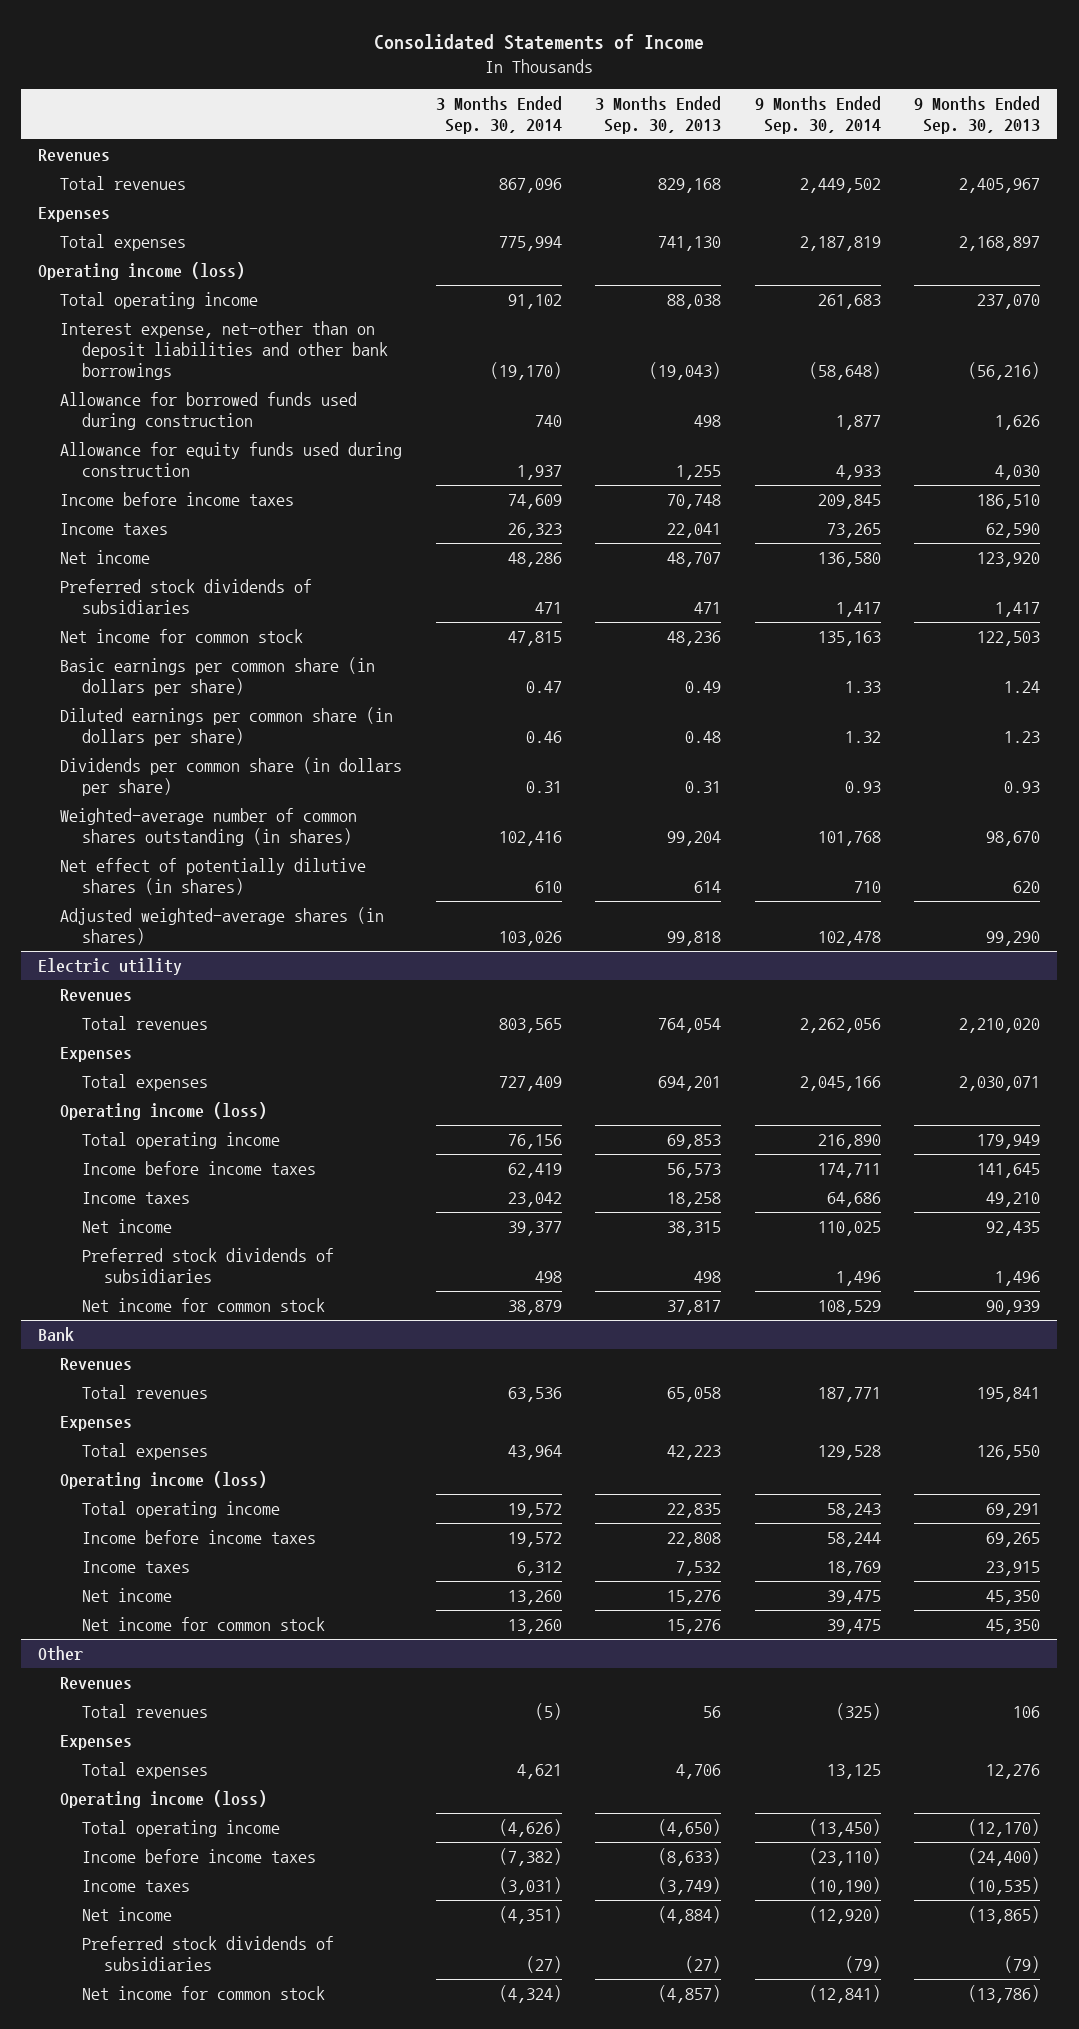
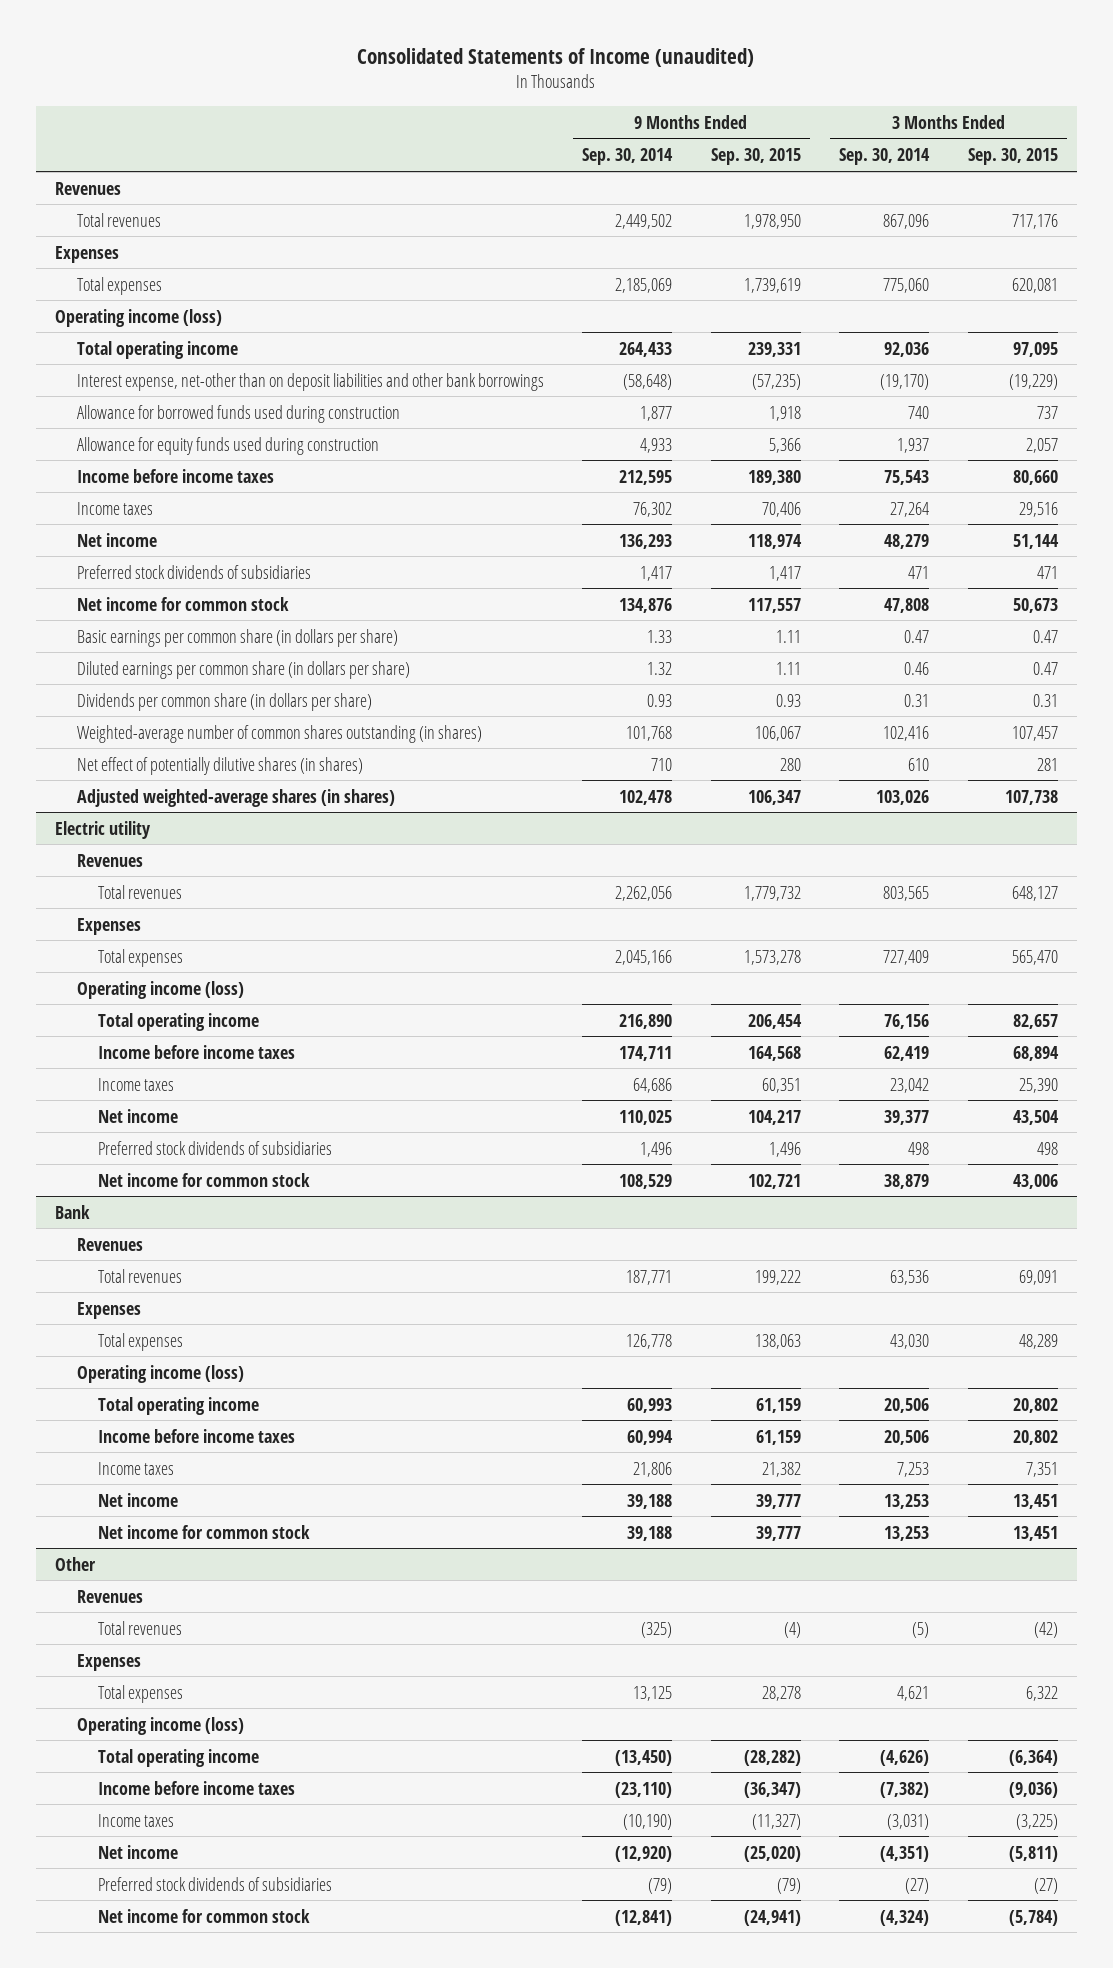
[374,34,705,51] Consolidated Statements of Income -> [357,47,755,67] Consolidated Statements of Income (unaudited)
[595,96,722,134] 3 Months Ended Sep. 30, 2013 -> none
[914,96,1041,134] 9 Months Ended Sep. 30, 2013 -> none
none -> [710,148,801,166] Sep. 30, 2015
none -> [967,148,1058,166] Sep. 30, 2015
[498,236,562,252] 775,994 -> [883,277,930,293] 775,060
[799,236,881,252] 2,187,819 -> [615,277,673,293] 2,185,069
[507,294,562,310] 91,102 -> [884,341,930,357] 92,036
[817,294,881,310] 261,683 -> [619,341,673,357] 264,433
[507,494,562,510] 74,609 -> [884,469,930,485] 75,543
[817,494,881,510] 209,845 -> [619,469,673,485] 212,595
[507,523,562,539] 26,323 -> [890,501,930,517] 27,264
[826,523,881,539] 73,265 -> [633,501,673,517] 76,302
[507,552,562,568] 48,286 -> [884,533,930,549] 48,279
[817,552,881,568] 136,580 -> [619,533,673,549] 136,293
[507,631,562,647] 47,815 -> [884,597,930,613] 47,808
[817,631,881,647] 135,163 -> [619,597,673,613] 134,876
[507,1445,562,1461] 43,964 -> [890,1333,930,1349] 43,030
[817,1445,881,1461] 129,528 -> [626,1333,673,1349] 126,778
[507,1503,562,1519] 19,572 -> [884,1397,930,1413] 20,506
[826,1503,881,1519] 58,243 -> [627,1397,673,1413] 60,993
[507,1532,562,1548] 19,572 -> [884,1429,930,1445] 20,506
[826,1532,881,1548] 58,244 -> [627,1429,674,1445] 60,994
[516,1561,562,1577] 6,312 -> [897,1461,930,1477] 7,253
[826,1561,881,1577] 18,769 -> [633,1461,673,1477] 21,806
[507,1590,562,1606] 13,260 -> [884,1493,930,1509] 13,253
[826,1590,881,1606] 39,475 -> [627,1493,673,1509] 39,188
[507,1619,562,1635] 13,260 -> [884,1525,930,1541] 13,253
[826,1619,881,1635] 39,475 -> [627,1525,673,1541] 39,188

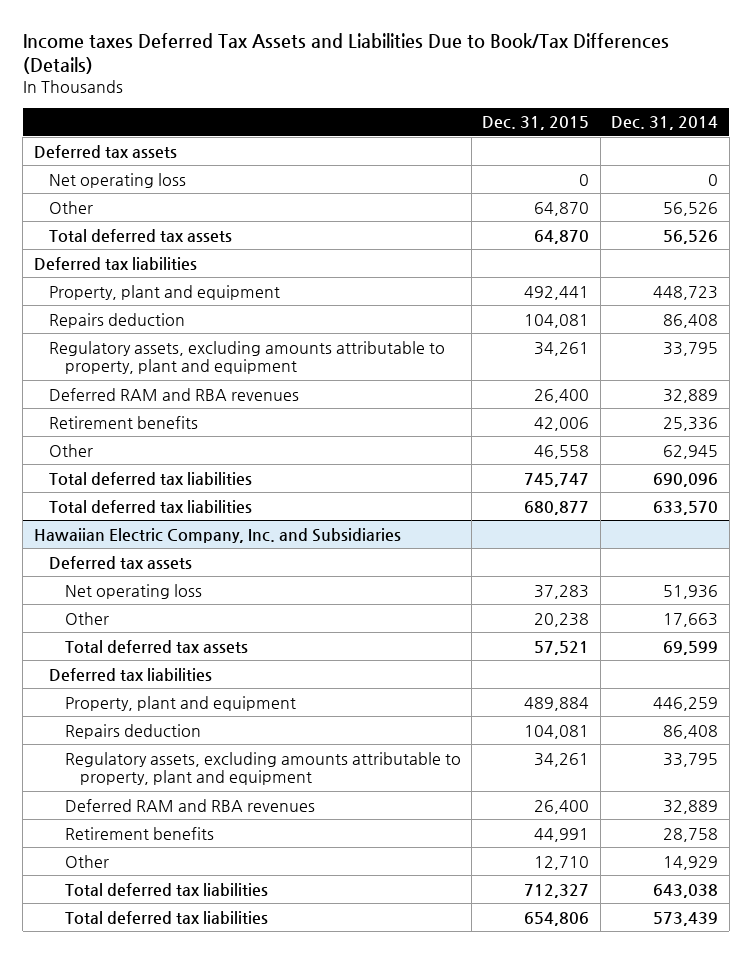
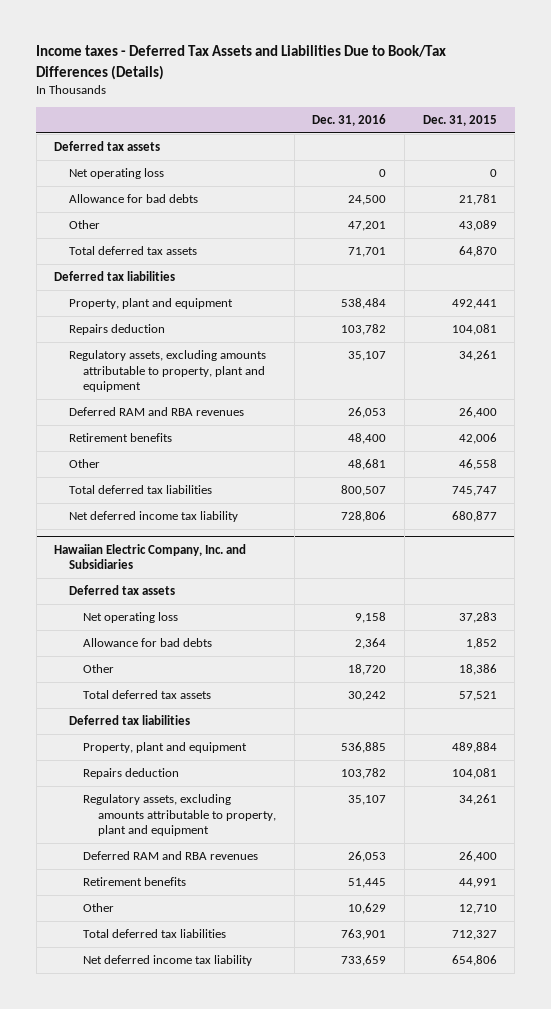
[22,33,669,75] Income taxes Deferred Tax Assets and Liabilities Due to Book/Tax Differences (Details) -> [36,45,447,80] Income taxes - Deferred Tax Assets and Liabilities Due to Book/Tax Differences (Details)
[611,116,719,131] Dec. 31, 2014 -> none
none -> [312,114,387,127] Dec. 31, 2016
none -> [68,194,198,204] Allowance for bad debts
[534,201,590,216] 64,870 -> [458,220,497,232] 43,089
[49,499,253,513] Total deferred tax liabilities -> [68,511,238,523] Net deferred income tax liability
none -> [83,638,213,648] Allowance for bad debts
[534,612,590,627] 20,238 -> [458,664,497,676] 18,386
[64,910,268,924] Total deferred tax liabilities -> [83,955,253,967] Net deferred income tax liability

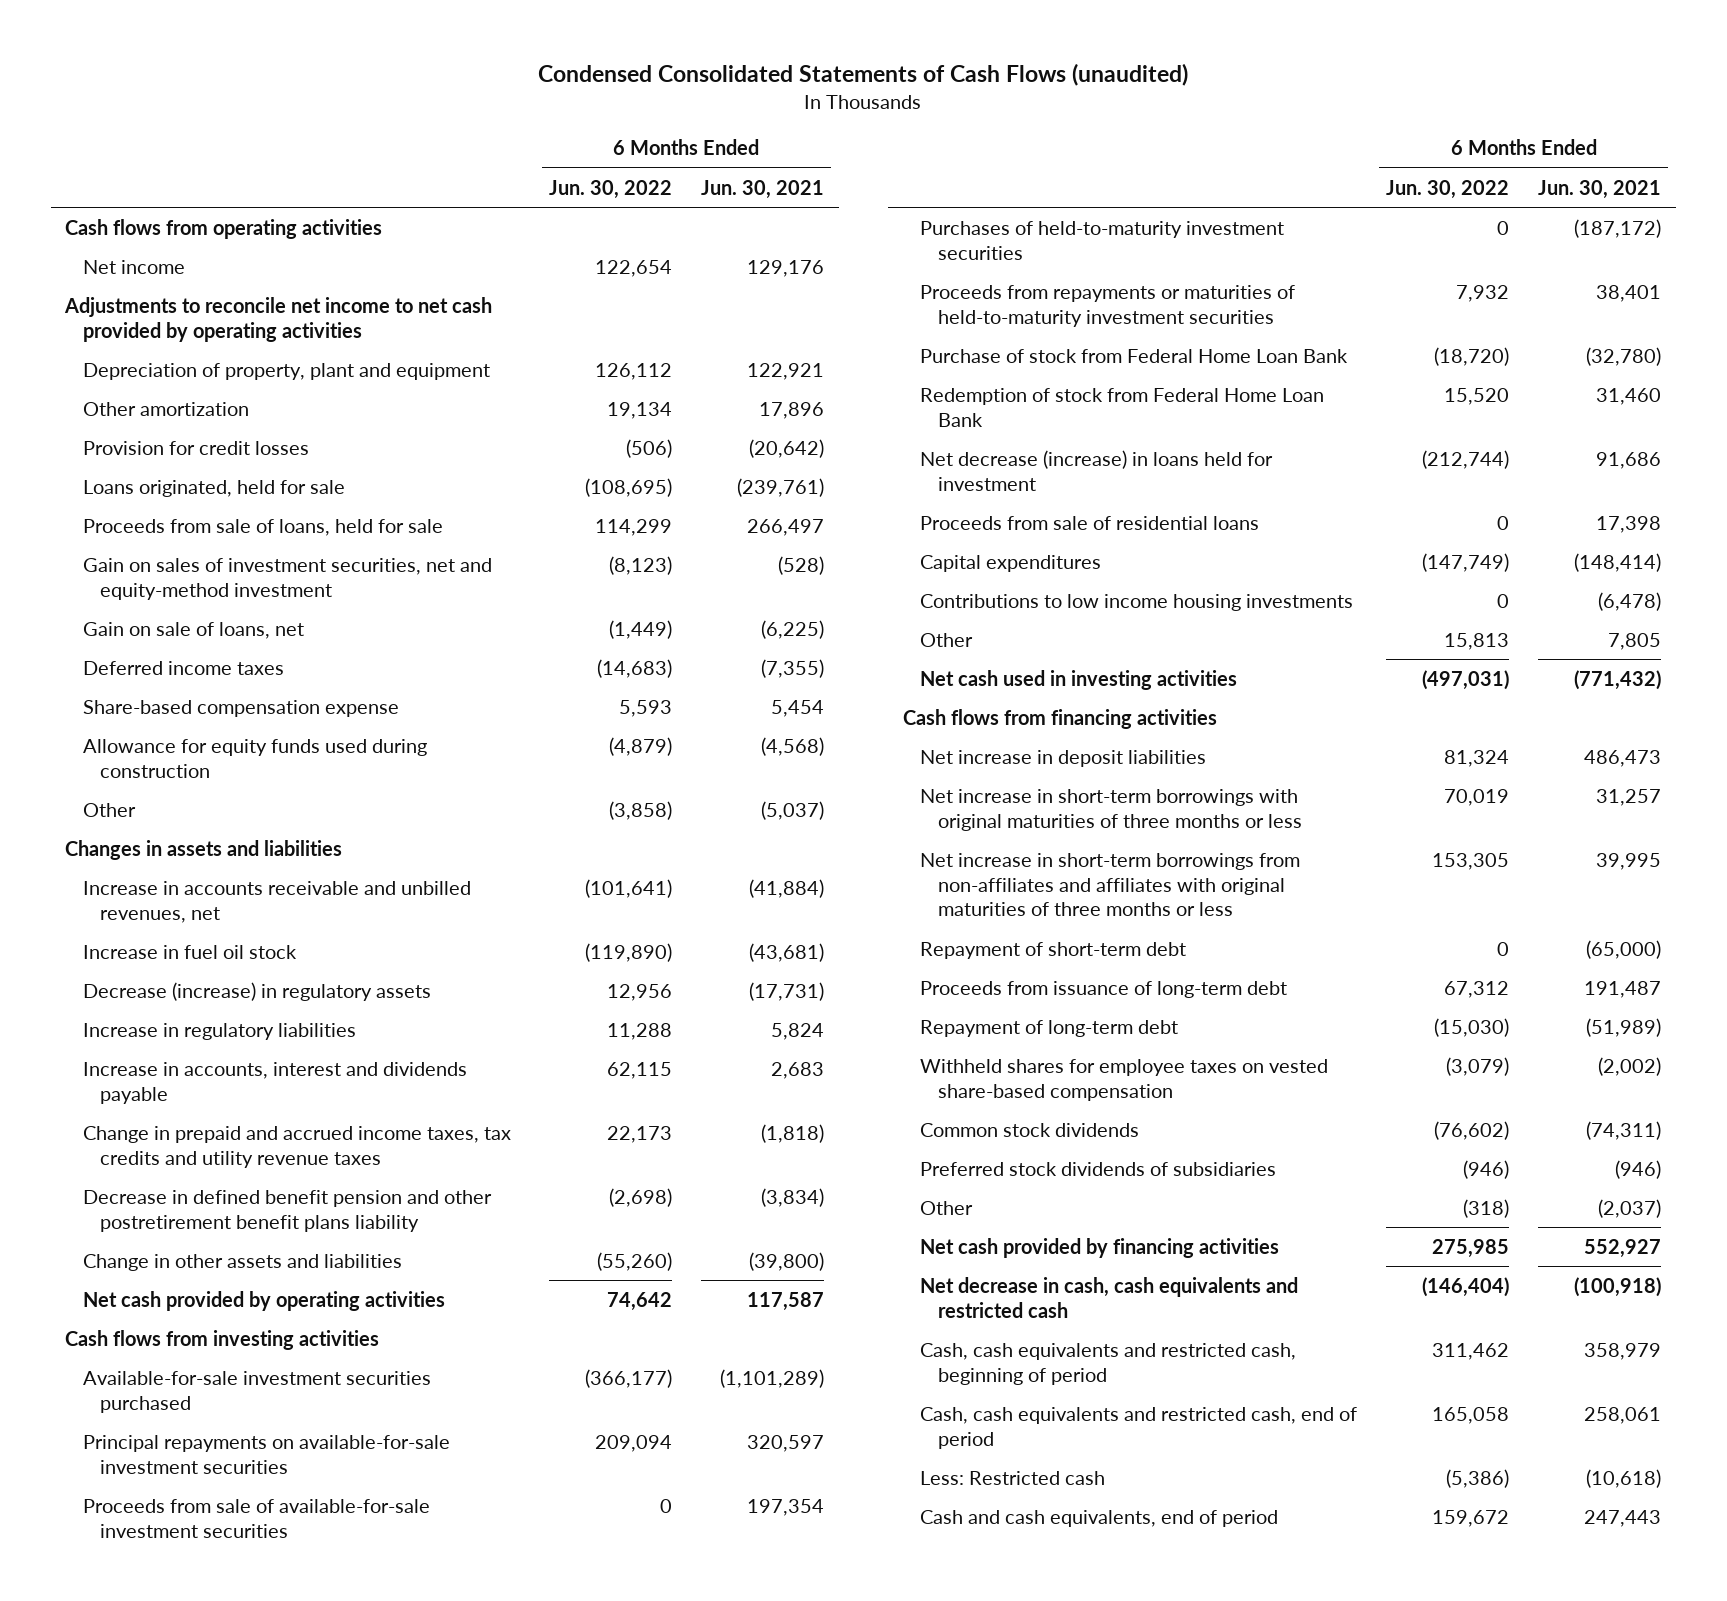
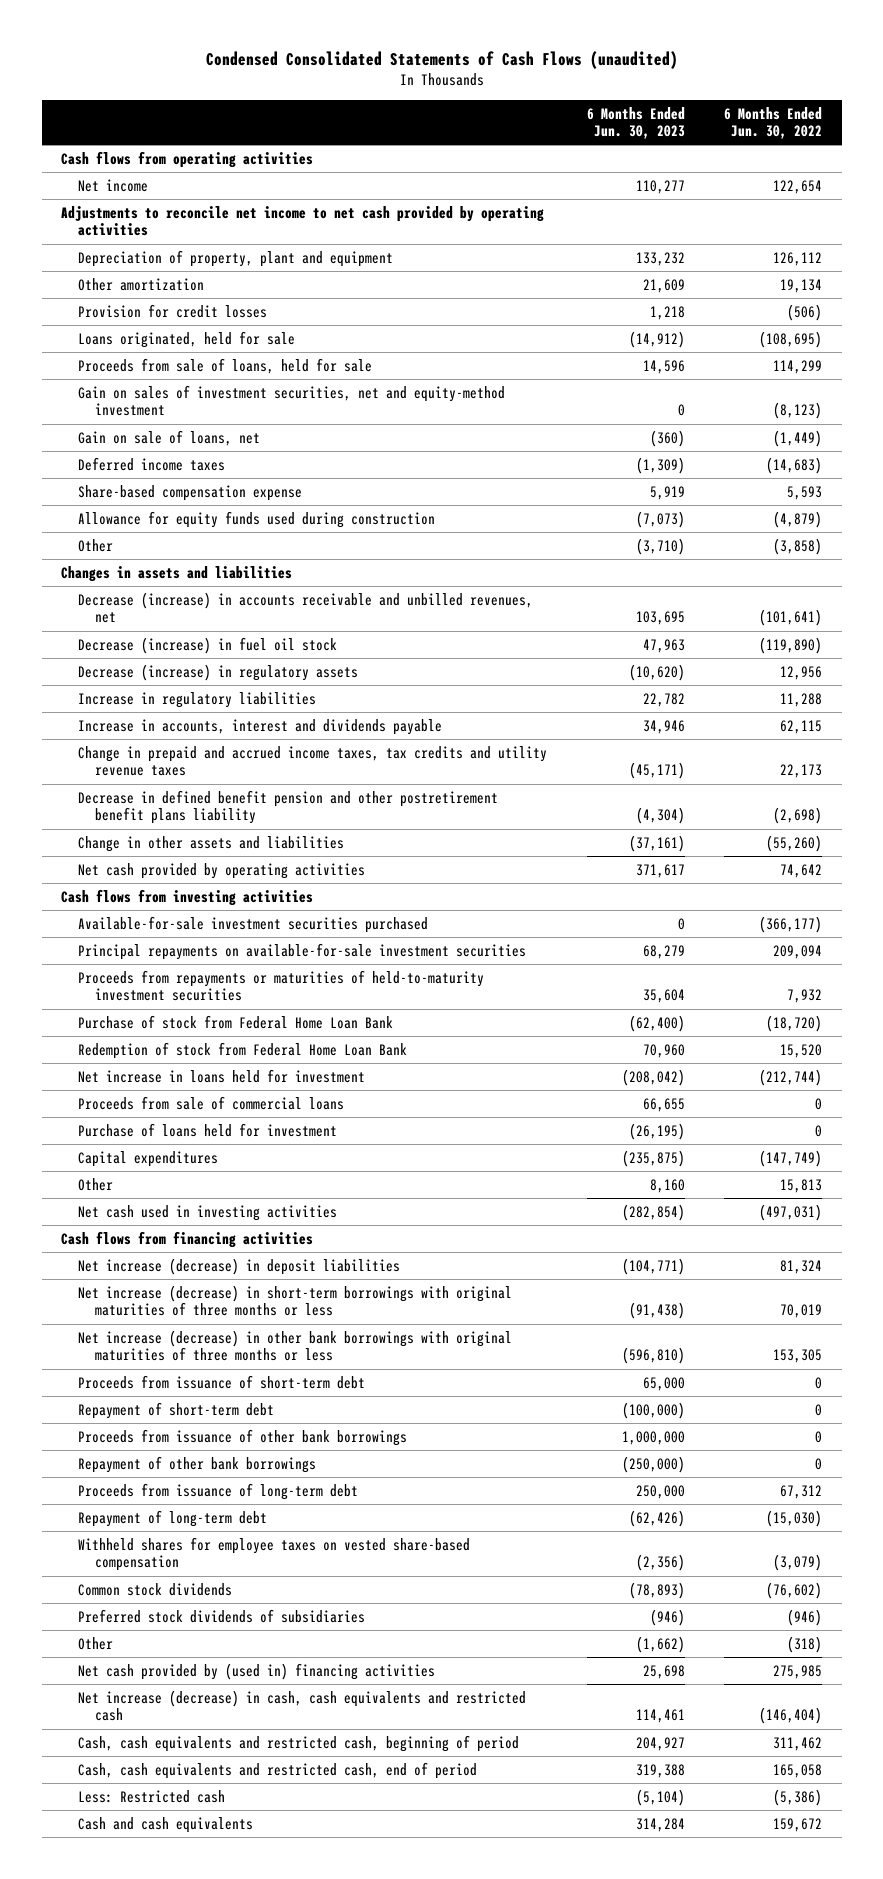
[701,179,825,199] Jun. 30, 2021 -> none
none -> [586,106,685,139] 6 Months Ended Jun. 30, 2023
[82,880,471,923] Increase in accounts receivable and unbilled revenues, net -> [78,591,534,624] Decrease (increase) in accounts receivable and unbilled revenues, net
[82,944,297,959] Increase in fuel oil stock -> [78,636,338,654] Decrease (increase) in fuel oil stock
[82,1498,430,1538] Proceeds from sale of available-for-sale investment securities -> none
[920,220,1285,260] Purchases of held-to-maturity investment securities -> none
[920,449,1274,491] Net decrease (increase) in loans held for investment -> [78,1068,366,1083] Net increase in loans held for investment
[920,515,1260,530] Proceeds from sale of residential loans -> [78,1095,345,1110] Proceeds from sale of commercial loans
none -> [78,1122,338,1137] Purchase of loans held for investment
[920,593,1354,611] Contributions to low income housing investments -> none
[920,749,1207,767] Net increase in deposit liabilities -> [78,1257,401,1275] Net increase (decrease) in deposit liabilities
[920,788,1302,831] Net increase in short-term borrowings with original maturities of three months or less -> [78,1284,513,1317] Net increase (decrease) in short-term borrowings with original maturities of three months or less
[920,852,1301,917] Net increase in short-term borrowings from non-affiliates and affiliates with original maturities of three months or less -> [78,1329,513,1362] Net increase (decrease) in other bank borrowings with original maturities of three months or less
none -> [78,1374,366,1389] Proceeds from issuance of short-term debt
none -> [78,1428,408,1446] Proceeds from issuance of other bank borrowings
none -> [78,1455,317,1473] Repayment of other bank borrowings
[920,1237,1280,1258] Net cash provided by financing activities -> [78,1662,436,1680] Net cash provided by (used in) financing activities
[920,1276,1299,1318] Net decrease in cash, cash equivalents and restricted cash -> [78,1689,527,1722] Net increase (decrease) in cash, cash equivalents and restricted cash
[920,1509,1279,1527] Cash and cash equivalents, end of period -> [78,1816,254,1833] Cash and cash equivalents

